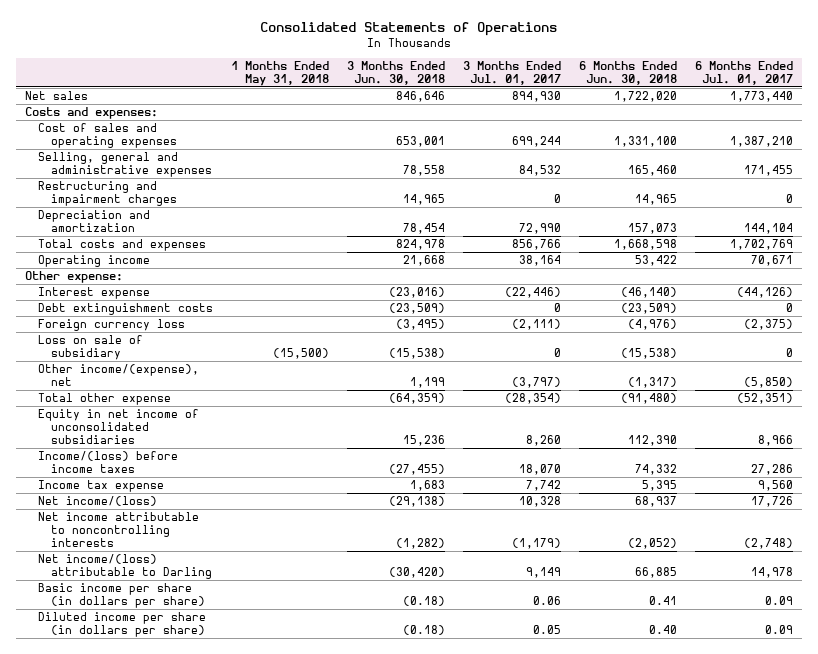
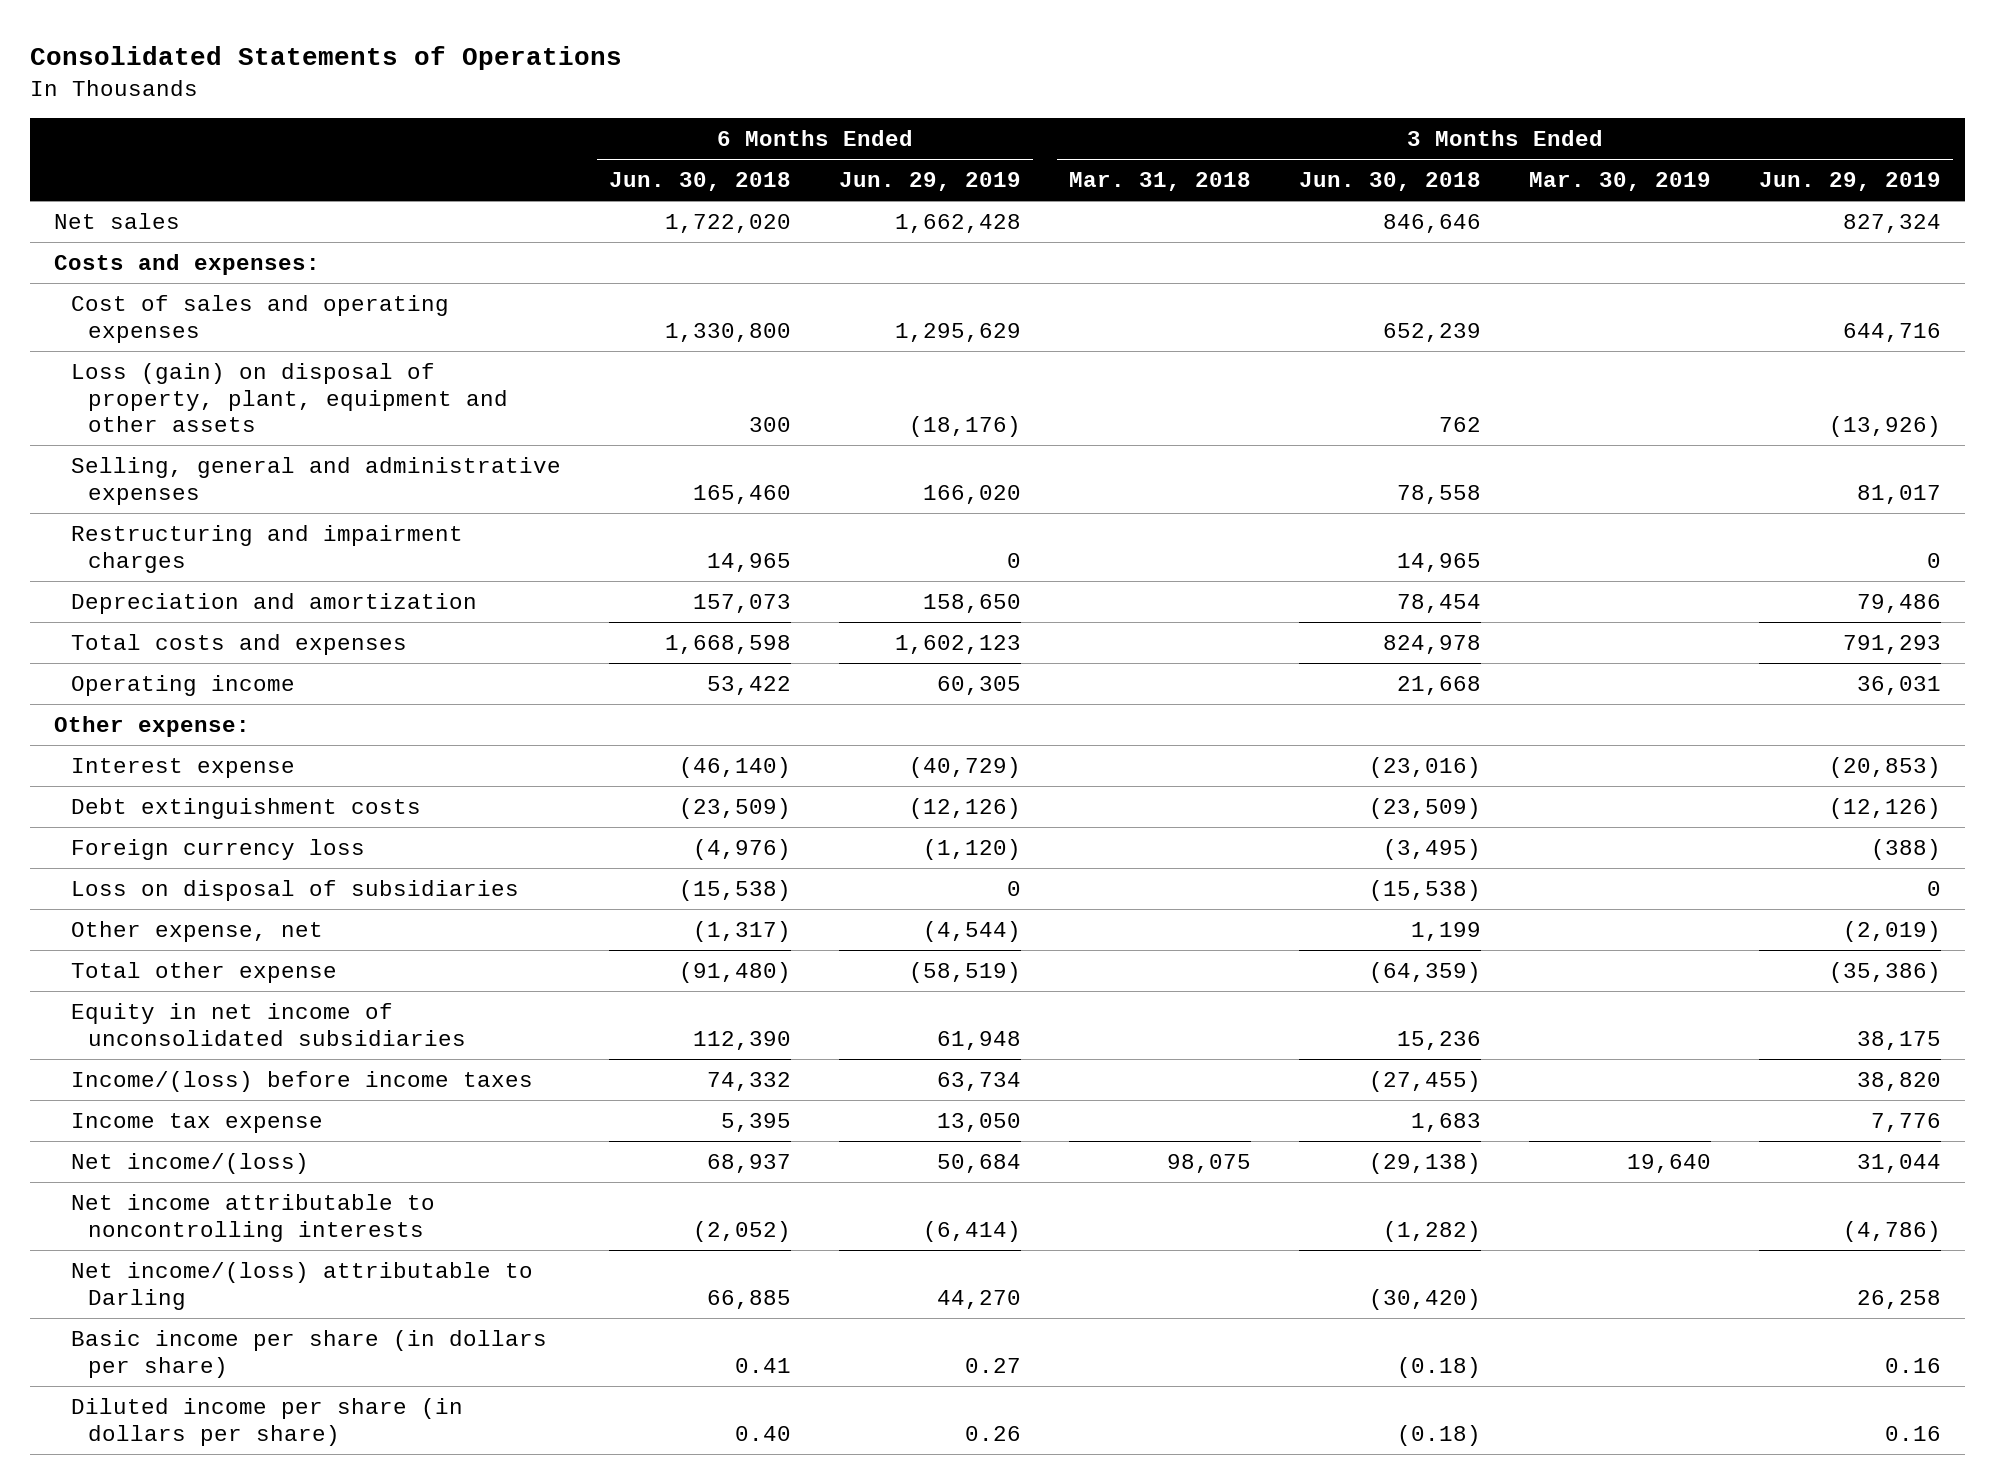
[230,60,329,86] 1 Months Ended May 31, 2018 -> none
[462,60,561,85] 3 Months Ended Jul. 01, 2017 -> none
[694,60,793,85] 6 Months Ended Jul. 01, 2017 -> none
none -> [839,172,1022,192] Jun. 29, 2019
none -> [1069,172,1252,192] Mar. 31, 2018
none -> [1529,172,1712,192] Mar. 30, 2019
none -> [1759,172,1942,192] Jun. 29, 2019
[395,136,445,148] 653,001 -> [1383,322,1482,342] 652,239
[613,136,677,148] 1,331,100 -> [665,322,792,342] 1,330,800
none -> [71,362,508,433] Loss (gain) on disposal of property, plant, equipment and other assets
[37,335,143,361] Loss on sale of subsidiary -> [71,879,520,901] Loss on disposal of subsidiaries
[37,364,199,387] Other income/(expense), net -> [71,920,324,942] Other expense, net

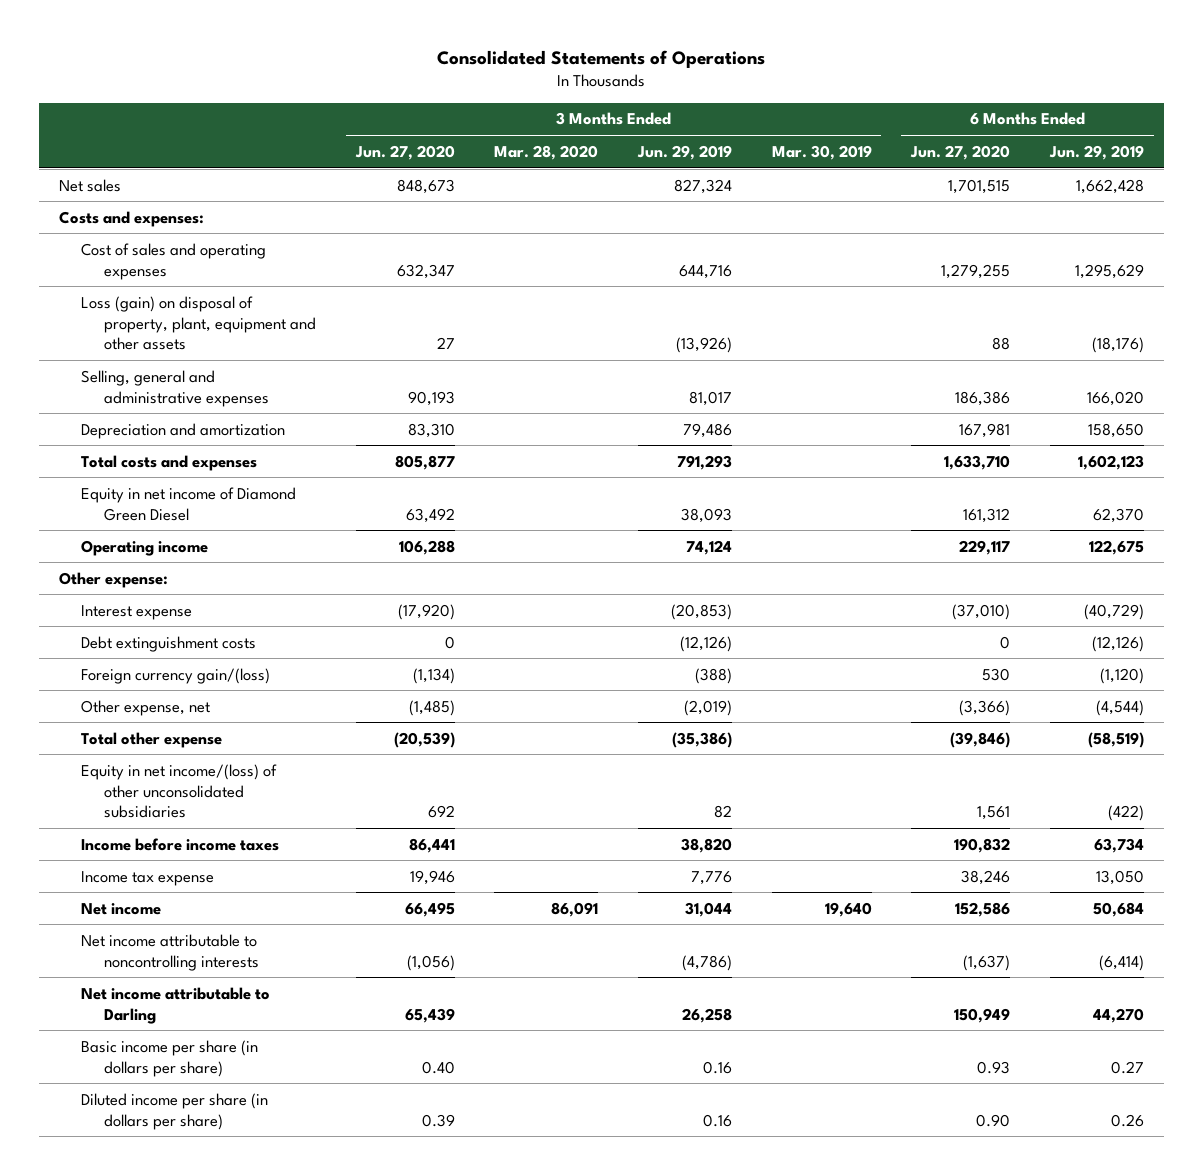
[609,172,792,192] Jun. 30, 2018 -> none
[1069,172,1252,192] Mar. 31, 2018 -> none
[1299,172,1482,192] Jun. 30, 2018 -> none
none -> [354,144,455,160] Jun. 27, 2020
none -> [494,144,599,160] Mar. 28, 2020
none -> [910,144,1011,160] Jun. 27, 2020
[71,524,464,573] Restructuring and impairment charges -> none
none -> [81,486,297,521] Equity in net income of Diamond Green Diesel
[937,675,1022,695] 60,305 -> [1088,539,1144,555] 122,675
[1857,675,1942,695] 36,031 -> [685,539,732,555] 74,124
[71,879,520,901] Loss on disposal of subsidiaries -> none
[71,838,366,860] Foreign currency loss -> [81,667,271,684] Foreign currency gain/(loss)
[71,1002,466,1046] Equity in net income of unconsolidated subsidiaries -> [81,763,278,819] Equity in net income/(loss) of other unconsolidated subsidiaries
[937,1030,1022,1050] 61,948 -> [1107,805,1144,822] (422)
[1857,1030,1942,1050] 38,175 -> [713,805,732,819] 82
[71,1070,534,1092] Income/(loss) before income taxes -> [81,837,280,851] Income before income taxes
[71,1152,310,1174] Net income/(loss) -> [81,902,162,915] Net income
[71,1261,534,1310] Net income/(loss) attributable to Darling -> [81,986,271,1024] Net income attributable to Darling

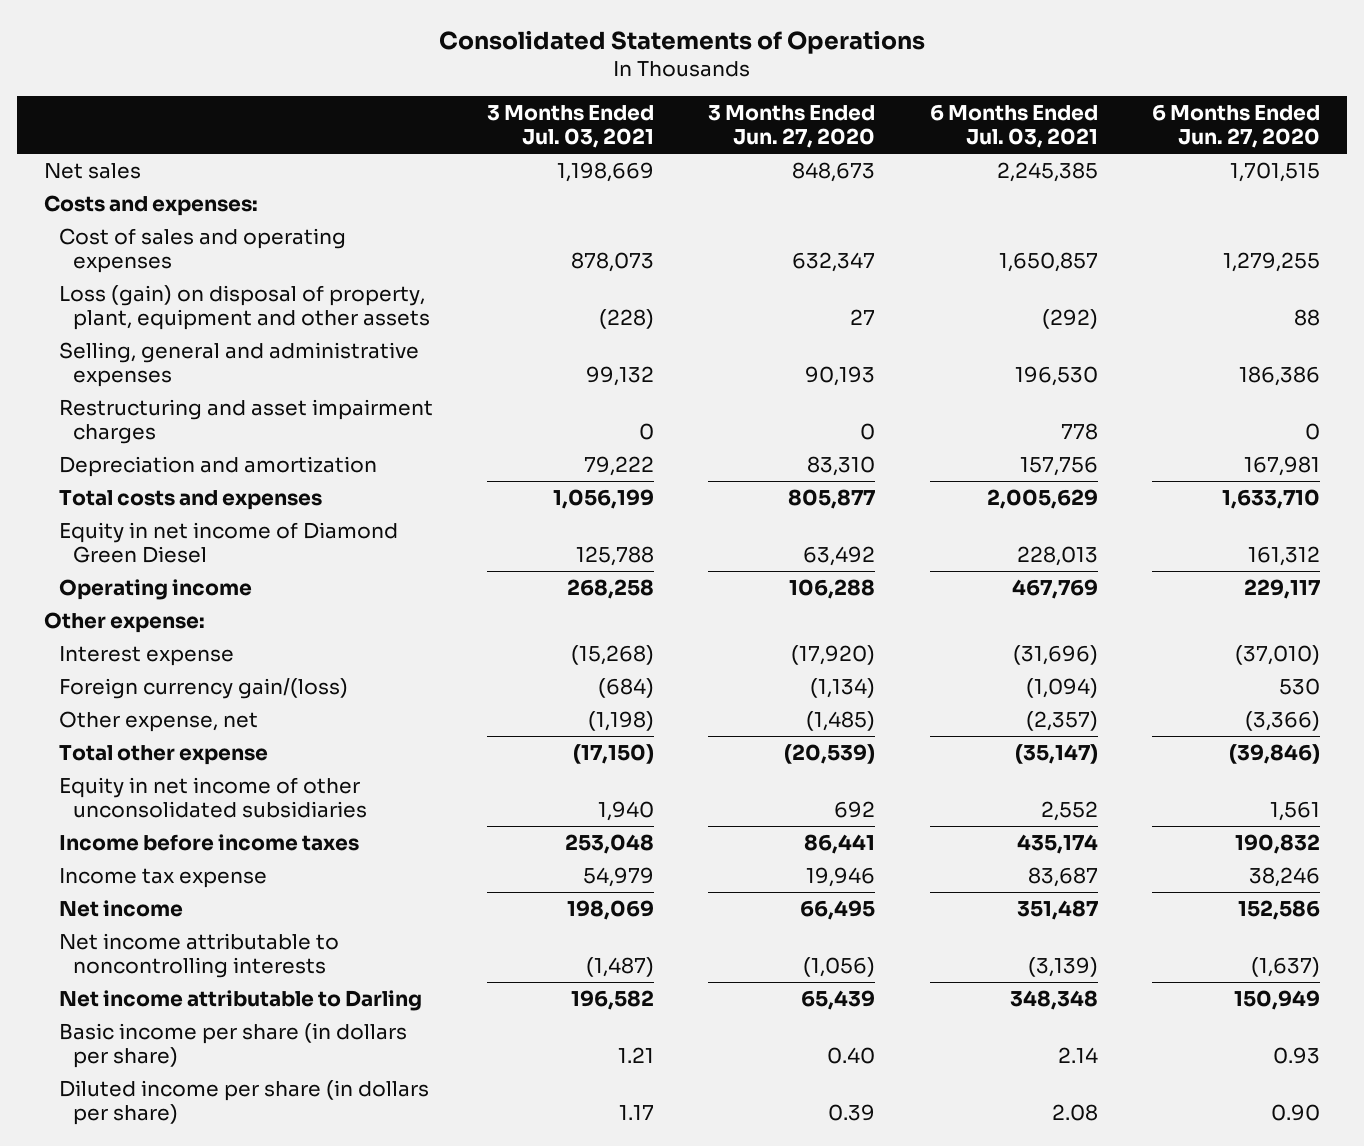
[494,144,599,160] Mar. 28, 2020 -> none
[636,144,732,160] Jun. 29, 2019 -> none
[771,144,872,160] Mar. 30, 2019 -> none
[1048,144,1144,160] Jun. 29, 2019 -> none
none -> [487,105,655,149] 3 Months Ended Jul. 03, 2021
none -> [929,104,1098,149] 6 Months Ended Jul. 03, 2021
none -> [58,398,433,444] Restructuring and asset impairment charges
[81,635,257,652] Debt extinguishment costs -> none
[81,763,278,819] Equity in net income/(loss) of other unconsolidated subsidiaries -> [58,776,368,818] Equity in net income of other unconsolidated subsidiaries

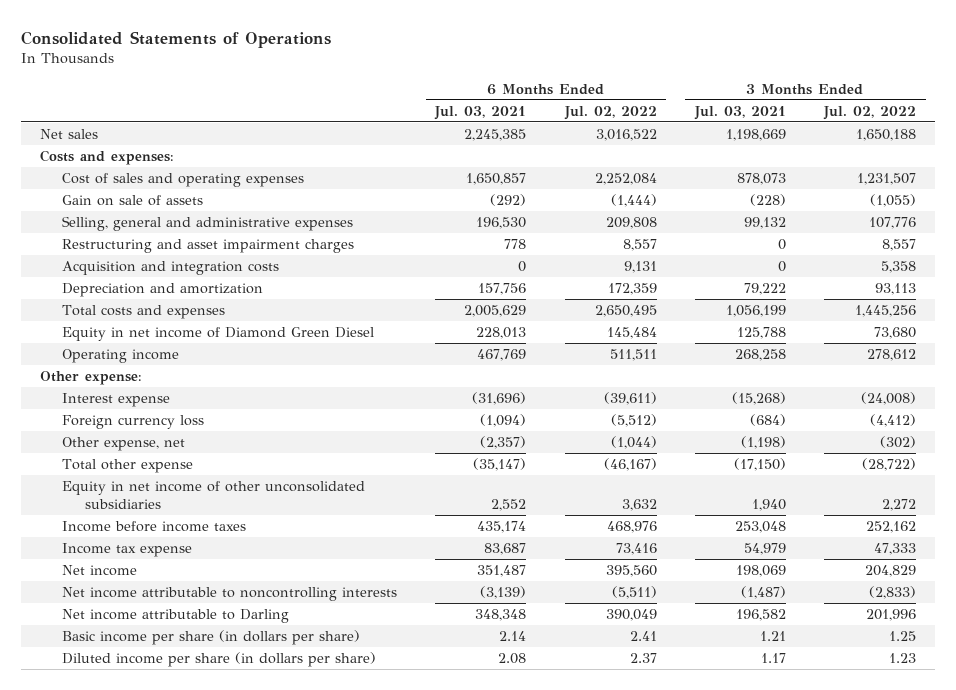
[708,105,876,149] 3 Months Ended Jun. 27, 2020 -> none
[1151,104,1320,149] 6 Months Ended Jun. 27, 2020 -> none
none -> [563,105,657,120] Jul. 02, 2022
none -> [823,105,917,120] Jul. 02, 2022
[58,284,431,330] Loss (gain) on disposal of property, plant, equipment and other assets -> [62,194,204,206] Gain on sale of assets
none -> [62,260,280,275] Acquisition and integration costs
[58,677,348,699] Foreign currency gain/(loss) -> [62,414,205,429] Foreign currency loss

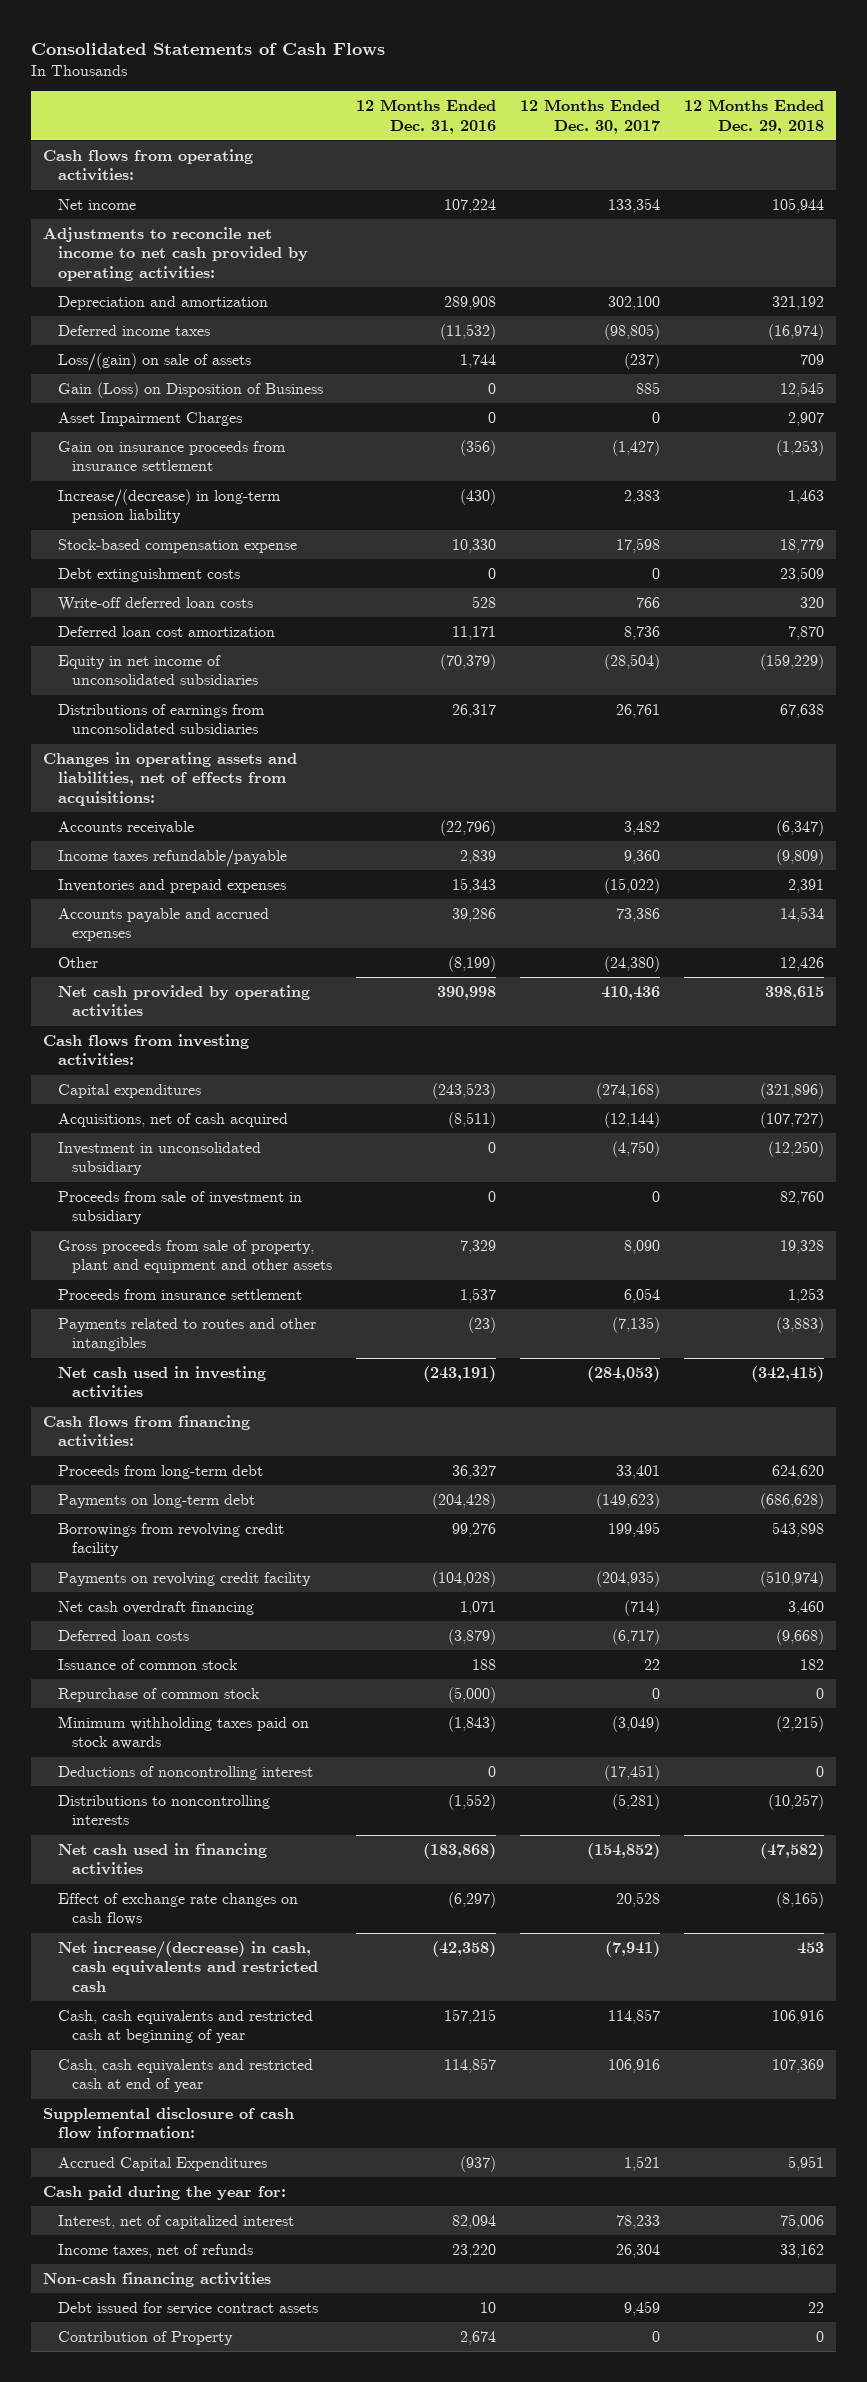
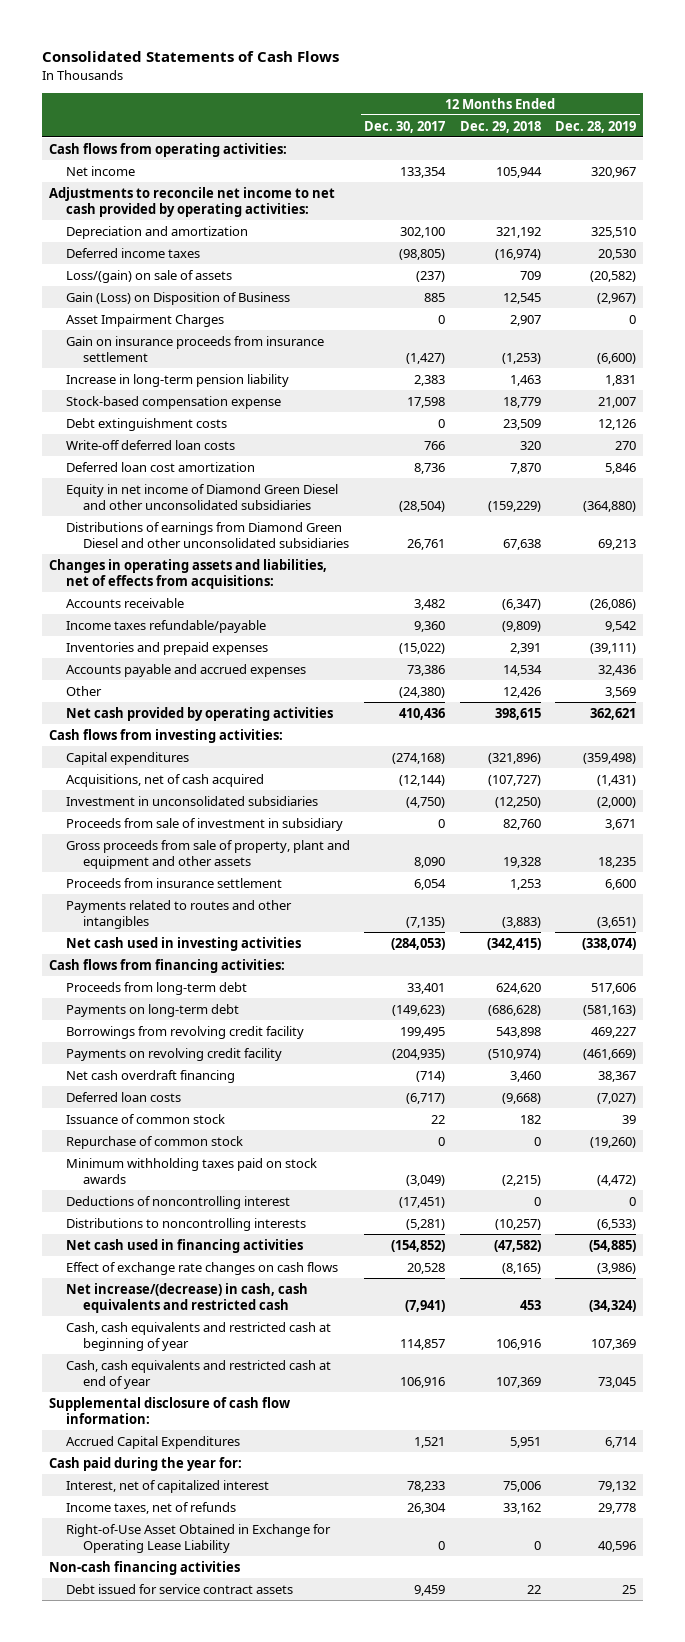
[355,99,496,134] 12 Months Ended Dec. 31, 2016 -> none
none -> [555,120,637,133] Dec. 28, 2019
[57,488,281,524] Increase/(decrease) in long-term pension liability -> [65,373,289,387] Increase in long-term pension liability
[57,654,258,686] Equity in net income of unconsolidated subsidiaries -> [65,483,338,510] Equity in net income of Diamond Green Diesel and other unconsolidated subsidiaries
[57,703,265,735] Distributions of earnings from unconsolidated subsidiaries -> [65,521,349,548] Distributions of earnings from Diamond Green Diesel and other unconsolidated subsidiaries
[57,1141,261,1176] Investment in unconsolidated subsidiary -> [65,795,318,806] Investment in unconsolidated subsidiaries
none -> [65,1523,331,1553] Right-of-Use Asset Obtained in Exchange for Operating Lease Liability
[57,2330,233,2345] Contribution of Property -> none

